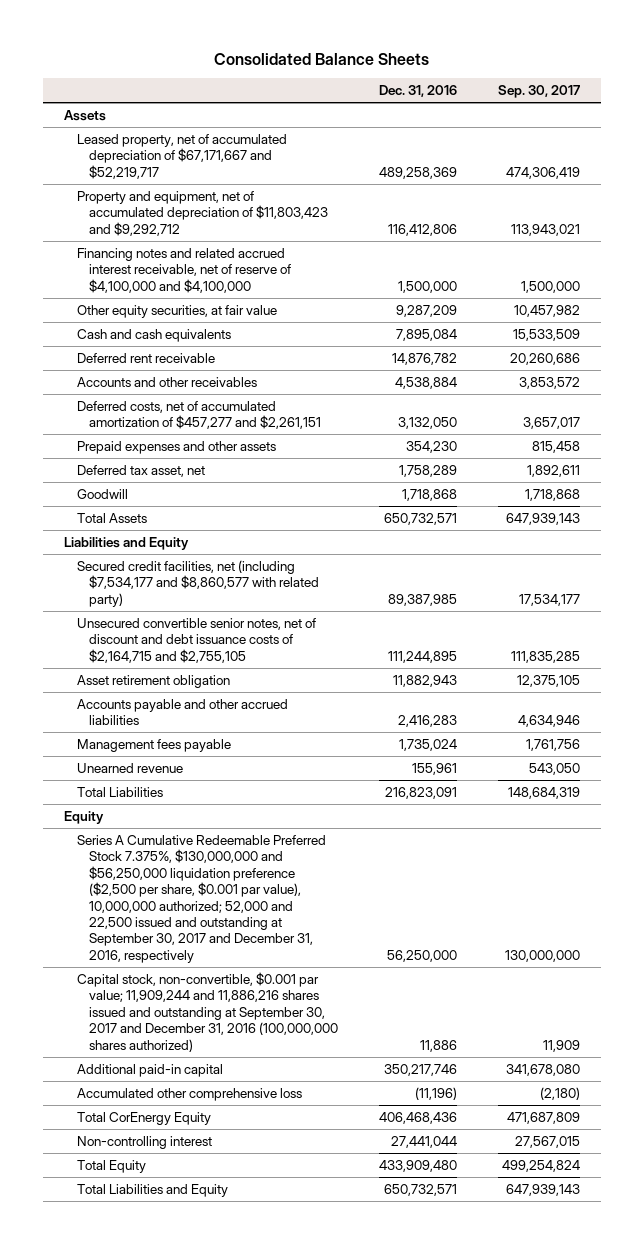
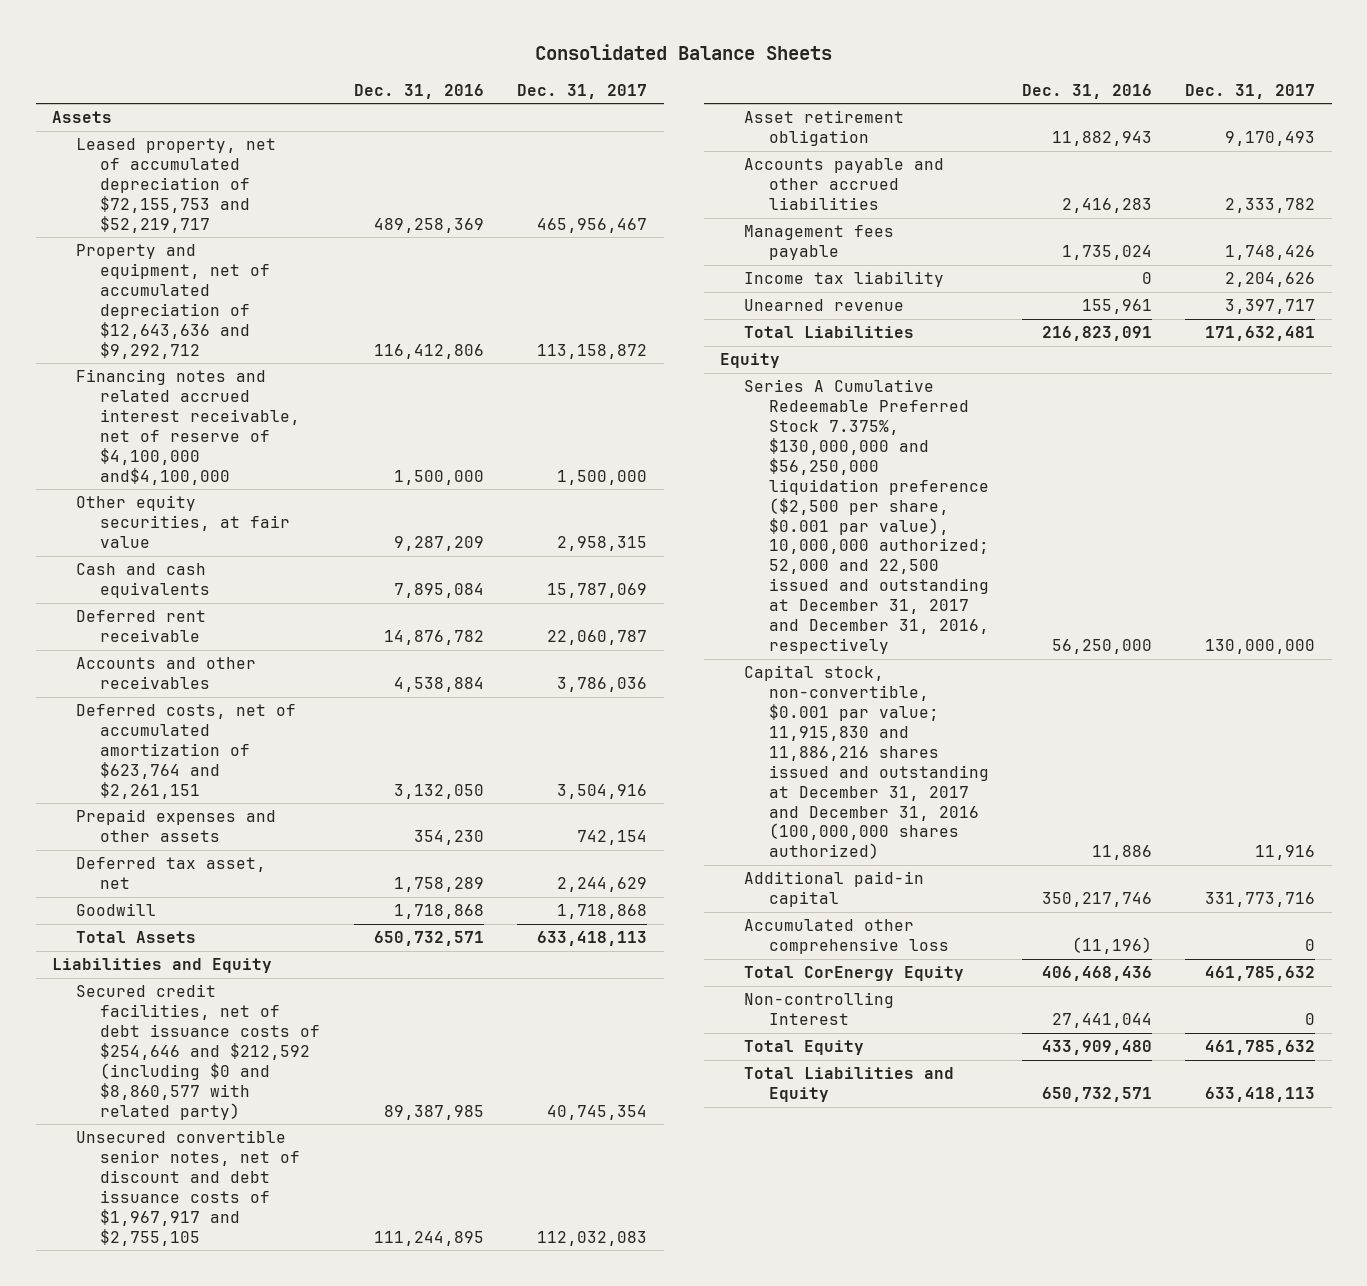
[498,85,581,99] Sep. 30, 2017 -> none
none -> [517,83,648,99] Dec. 31, 2017
[76,133,287,179] Leased property, net of accumulated depreciation of $67,171,667 and $52,219,717 -> [76,138,277,233] Leased property, net of accumulated depreciation of $72,155,753 and $52,219,717
[76,190,329,236] Property and equipment, net of accumulated depreciation of $11,803,423 and $9,292,712 -> [76,244,271,359] Property and equipment, net of accumulated depreciation of $12,643,636 and $9,292,712
[76,247,292,293] Financing notes and related accrued interest receivable, net of reserve of $4,100,000 and $4,100,000 -> [76,369,301,485] Financing notes and related accrued interest receivable, net of reserve of $4,100,000 and$4,100,000
[76,400,322,430] Deferred costs, net of accumulated amortization of $457,277 and $2,261,151 -> [76,704,297,799] Deferred costs, net of accumulated amortization of $623,764 and $2,261,151
[76,559,320,607] Secured credit facilities, net (including $7,534,177 and $8,860,577 with related party) -> [76,984,321,1120] Secured credit facilities, net of debt issuance costs of $254,646 and $212,592 (including $0 and $8,860,577 with related party)
[76,617,316,663] Unsecured convertible senior notes, net of discount and debt issuance costs of $2,164,715 and $2,755,105 -> [76,1130,301,1246] Unsecured convertible senior notes, net of discount and debt issuance costs of $1,967,917 and $2,755,105
none -> [744,271,945,288] Income tax liability
[76,834,326,963] Series A Cumulative Redeemable Preferred Stock 7.375%, $130,000,000 and $56,250,000 liquidation preference ($2,500 per share, $0.001 par value), 10,000,000 authorized; 52,000 and 22,500 issued and outstanding at September 30, 2017 and December 31, 2016, respectively -> [744,379,989,655] Series A Cumulative Redeemable Preferred Stock 7.375%, $130,000,000 and $56,250,000 liquidation preference ($2,500 per share, $0.001 par value), 10,000,000 authorized; 52,000 and 22,500 issued and outstanding at December 31, 2017 and December 31, 2016, respectively
[76,971,339,1052] Capital stock, non-convertible, $0.001 par value; 11,909,244 and 11,886,216 shares issued and outstanding at September 30, 2017 and December 31, 2016 (100,000,000 shares authorized) -> [744,665,989,860] Capital stock, non-convertible, $0.001 par value; 11,915,830 and 11,886,216 shares issued and outstanding at December 31, 2017 and December 31, 2016 (100,000,000 shares authorized)
[76,1135,212,1149] Non-controlling interest -> [744,992,895,1026] Non-controlling Interest

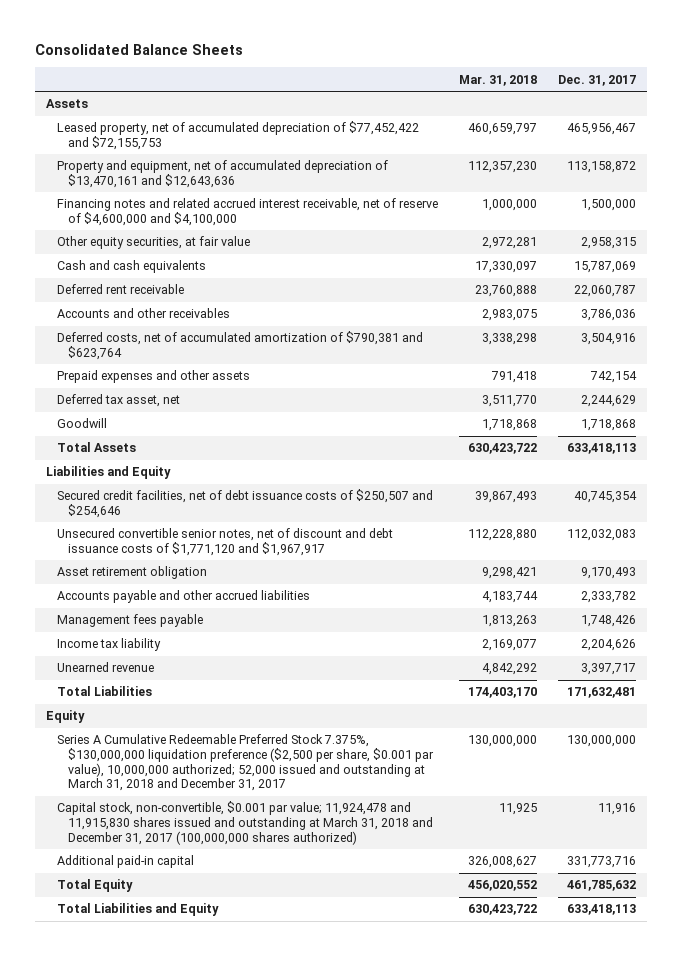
[353,83,484,99] Dec. 31, 2016 -> none
none -> [459,74,538,86] Mar. 31, 2018
[76,138,277,233] Leased property, net of accumulated depreciation of $72,155,753 and $52,219,717 -> [57,121,420,150] Leased property, net of accumulated depreciation of $77,452,422 and $72,155,753
[76,244,271,359] Property and equipment, net of accumulated depreciation of $12,643,636 and $9,292,712 -> [57,160,389,188] Property and equipment, net of accumulated depreciation of $13,470,161 and $12,643,636
[76,369,301,485] Financing notes and related accrued interest receivable, net of reserve of $4,100,000 and$4,100,000 -> [57,198,439,226] Financing notes and related accrued interest receivable, net of reserve of $4,600,000 and $4,100,000
[76,704,297,799] Deferred costs, net of accumulated amortization of $623,764 and $2,261,151 -> [57,331,424,360] Deferred costs, net of accumulated amortization of $790,381 and $623,764
[76,984,321,1120] Secured credit facilities, net of debt issuance costs of $254,646 and $212,592 (including $0 and $8,860,577 with related party) -> [57,489,434,518] Secured credit facilities, net of debt issuance costs of $250,507 and $254,646
[76,1130,301,1246] Unsecured convertible senior notes, net of discount and debt issuance costs of $1,967,917 and $2,755,105 -> [57,528,394,556] Unsecured convertible senior notes, net of discount and debt issuance costs of $1,771,120 and $1,967,917
[744,379,989,655] Series A Cumulative Redeemable Preferred Stock 7.375%, $130,000,000 and $56,250,000 liquidation preference ($2,500 per share, $0.001 par value), 10,000,000 authorized; 52,000 and 22,500 issued and outstanding at December 31, 2017 and December 31, 2016, respectively -> [57,734,435,792] Series A Cumulative Redeemable Preferred Stock 7.375%, $130,000,000 liquidation preference ($2,500 per share, $0.001 par value), 10,000,000 authorized; 52,000 issued and outstanding at March 31, 2018 and December 31, 2017
[744,665,989,860] Capital stock, non-convertible, $0.001 par value; 11,915,830 and 11,886,216 shares issued and outstanding at December 31, 2017 and December 31, 2016 (100,000,000 shares authorized) -> [57,801,434,845] Capital stock, non-convertible, $0.001 par value; 11,924,478 and 11,915,830 shares issued and outstanding at March 31, 2018 and December 31, 2017 (100,000,000 shares authorized)
[744,919,949,955] Accumulated other comprehensive loss -> none
[744,966,965,982] Total CorEnergy Equity -> none
[744,992,895,1026] Non-controlling Interest -> none

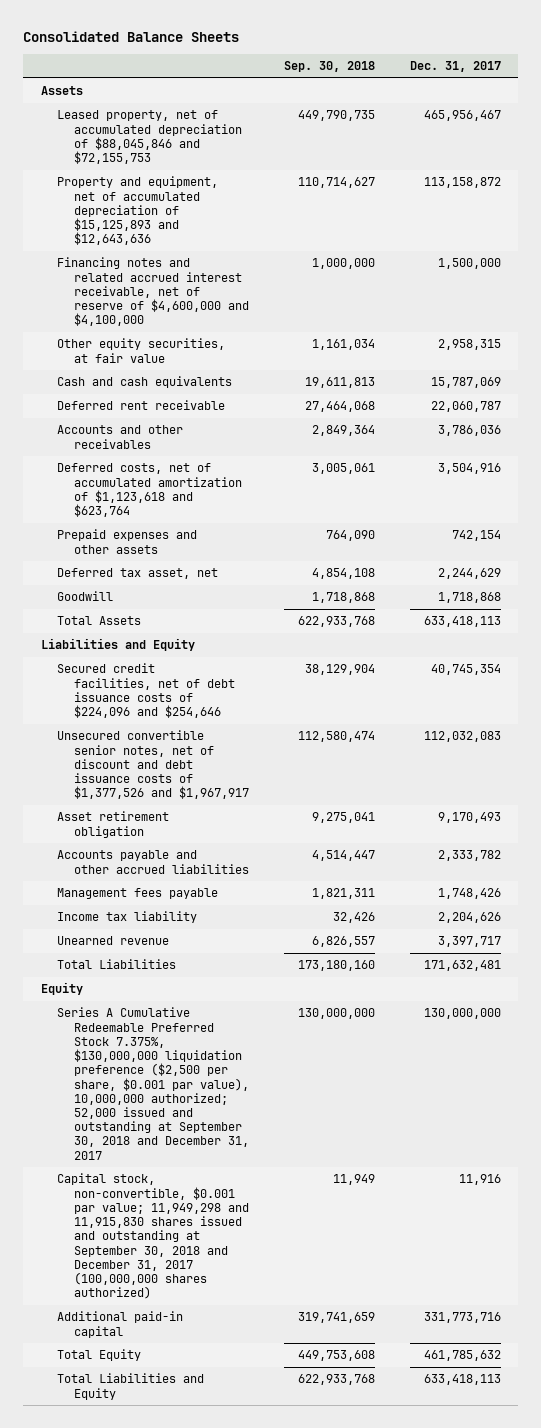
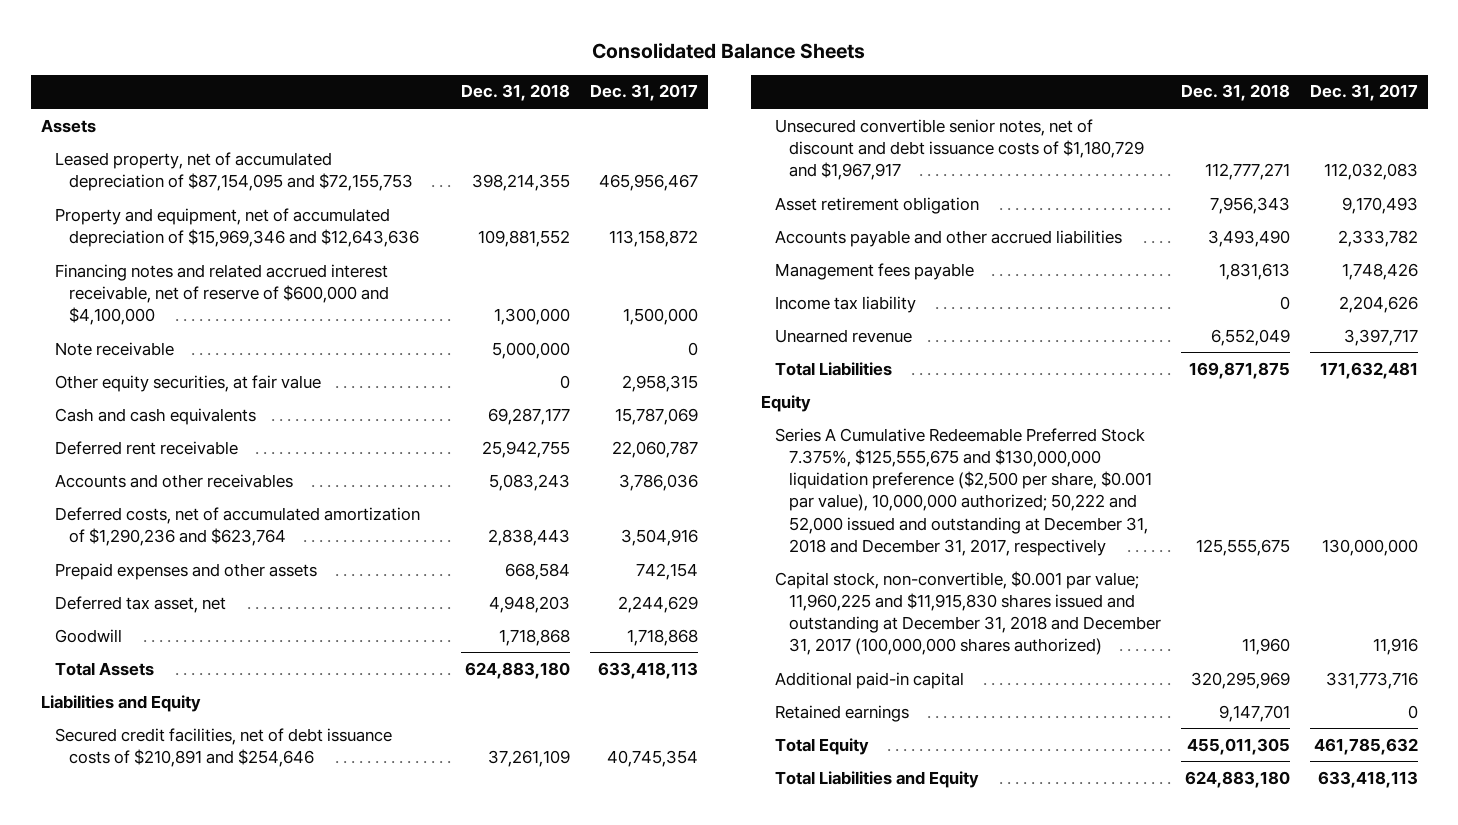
[283,61,375,73] Sep. 30, 2018 -> none
none -> [461,84,571,102] Dec. 31, 2018
[57,110,243,165] Leased property, net of accumulated depreciation of $88,045,846 and $72,155,753 -> [55,151,414,191] Leased property, net of accumulated depreciation of $87,154,095 and $72,155,753
[57,176,219,246] Property and equipment, net of accumulated depreciation of $15,125,893 and $12,643,636 -> [55,207,420,247] Property and equipment, net of accumulated depreciation of $15,969,346 and $12,643,636
[57,257,250,327] Financing notes and related accrued interest receivable, net of reserve of $4,600,000 and $4,100,000 -> [55,263,390,326] Financing notes and related accrued interest receivable, net of reserve of $600,000 and $4,100,000
none -> [55,341,175,356] Note receivable
[57,463,243,518] Deferred costs, net of accumulated amortization of $1,123,618 and $623,764 -> [55,506,421,546] Deferred costs, net of accumulated amortization of $1,290,236 and $623,764
[57,663,236,719] Secured credit facilities, net of debt issuance costs of $224,096 and $254,646 -> [55,727,393,767] Secured credit facilities, net of debt issuance costs of $210,891 and $254,646
[57,730,250,800] Unsecured convertible senior notes, net of discount and debt issuance costs of $1,377,526 and $1,967,917 -> [774,118,1145,181] Unsecured convertible senior notes, net of discount and debt issuance costs of $1,180,729 and $1,967,917
[57,1007,250,1160] Series A Cumulative Redeemable Preferred Stock 7.375%, $130,000,000 liquidation preference ($2,500 per share, $0.001 par value), 10,000,000 authorized; 52,000 issued and outstanding at September 30, 2018 and December 31, 2017 -> [774,427,1153,556] Series A Cumulative Redeemable Preferred Stock 7.375%, $125,555,675 and $130,000,000 liquidation preference ($2,500 per share, $0.001 par value), 10,000,000 authorized; 50,222 and 52,000 issued and outstanding at December 31, 2018 and December 31, 2017, respectively
[57,1173,250,1300] Capital stock, non-convertible, $0.001 par value; 11,949,298 and 11,915,830 shares issued and outstanding at September 30, 2018 and December 31, 2017 (100,000,000 shares authorized) -> [774,570,1162,656] Capital stock, non-convertible, $0.001 par value; 11,960,225 and $11,915,830 shares issued and outstanding at December 31, 2018 and December 31, 2017 (100,000,000 shares authorized)
none -> [774,704,909,722] Retained earnings

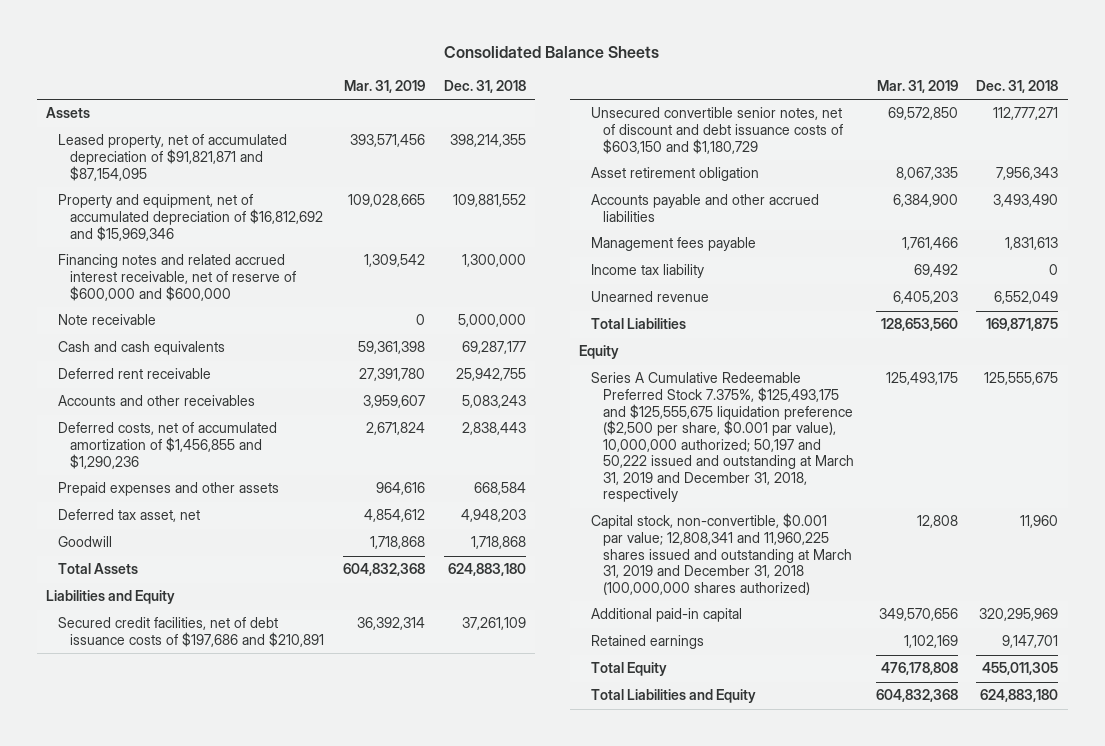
[589,84,698,102] Dec. 31, 2017 -> none
none -> [343,79,425,93] Mar. 31, 2019
[55,151,414,191] Leased property, net of accumulated depreciation of $87,154,095 and $72,155,753 -> [58,134,288,181] Leased property, net of accumulated depreciation of $91,821,871 and $87,154,095
[55,207,420,247] Property and equipment, net of accumulated depreciation of $15,969,346 and $12,643,636 -> [58,194,323,241] Property and equipment, net of accumulated depreciation of $16,812,692 and $15,969,346
[55,263,390,326] Financing notes and related accrued interest receivable, net of reserve of $600,000 and $4,100,000 -> [58,254,296,301] Financing notes and related accrued interest receivable, net of reserve of $600,000 and $600,000
[55,374,322,392] Other equity securities, at fair value -> none
[55,506,421,546] Deferred costs, net of accumulated amortization of $1,290,236 and $623,764 -> [58,422,278,469] Deferred costs, net of accumulated amortization of $1,456,855 and $1,290,236
[55,727,393,767] Secured credit facilities, net of debt issuance costs of $210,891 and $254,646 -> [58,617,324,648] Secured credit facilities, net of debt issuance costs of $197,686 and $210,891
[774,118,1145,181] Unsecured convertible senior notes, net of discount and debt issuance costs of $1,180,729 and $1,967,917 -> [590,107,843,154] Unsecured convertible senior notes, net of discount and debt issuance costs of $603,150 and $1,180,729
[774,427,1153,556] Series A Cumulative Redeemable Preferred Stock 7.375%, $125,555,675 and $130,000,000 liquidation preference ($2,500 per share, $0.001 par value), 10,000,000 authorized; 50,222 and 52,000 issued and outstanding at December 31, 2018 and December 31, 2017, respectively -> [590,372,854,503] Series A Cumulative Redeemable Preferred Stock 7.375%, $125,493,175 and $125,555,675 liquidation preference ($2,500 per share, $0.001 par value), 10,000,000 authorized; 50,197 and 50,222 issued and outstanding at March 31, 2019 and December 31, 2018, respectively
[774,570,1162,656] Capital stock, non-convertible, $0.001 par value; 11,960,225 and $11,915,830 shares issued and outstanding at December 31, 2018 and December 31, 2017 (100,000,000 shares authorized) -> [590,513,852,595] Capital stock, non-convertible, $0.001 par value; 12,808,341 and 11,960,225 shares issued and outstanding at March 31, 2019 and December 31, 2018 (100,000,000 shares authorized)

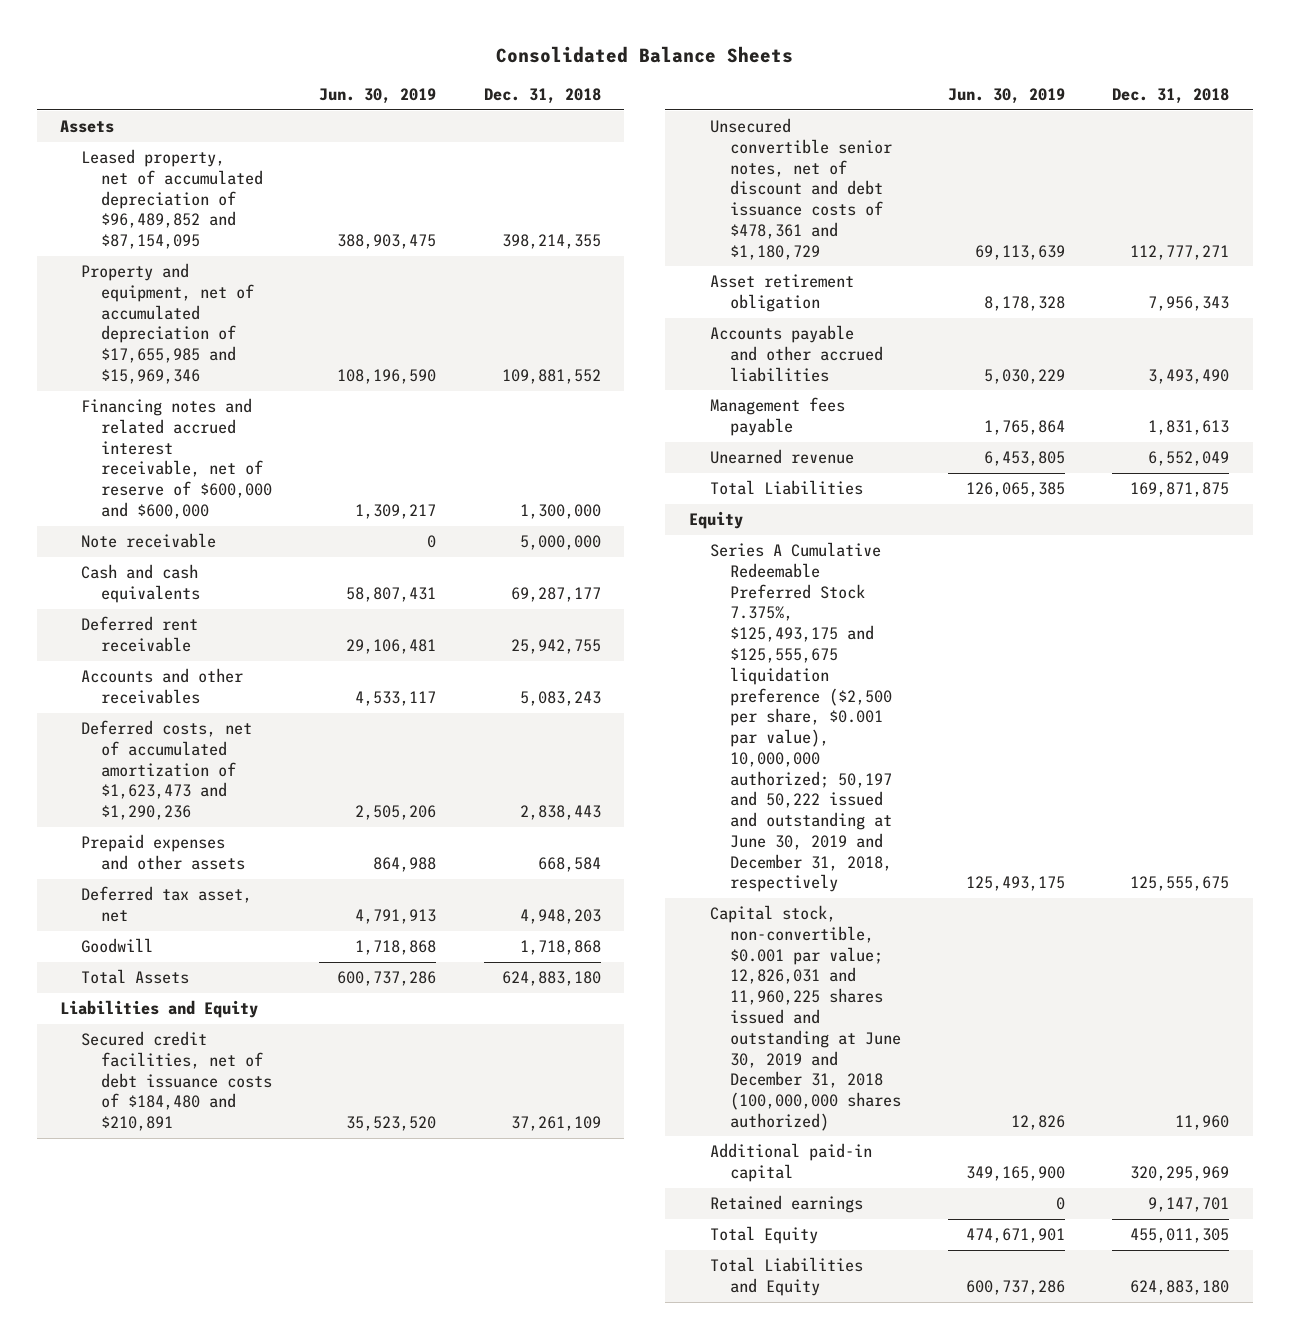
[343,79,425,93] Mar. 31, 2019 -> none
none -> [319,88,437,105] Jun. 30, 2019
[58,134,288,181] Leased property, net of accumulated depreciation of $91,821,871 and $87,154,095 -> [80,149,264,250] Leased property, net of accumulated depreciation of $96,489,852 and $87,154,095
[58,194,323,241] Property and equipment, net of accumulated depreciation of $16,812,692 and $15,969,346 -> [80,263,255,385] Property and equipment, net of accumulated depreciation of $17,655,985 and $15,969,346
[58,422,278,469] Deferred costs, net of accumulated amortization of $1,456,855 and $1,290,236 -> [80,720,252,821] Deferred costs, net of accumulated amortization of $1,623,473 and $1,290,236
[58,617,324,648] Secured credit facilities, net of debt issuance costs of $197,686 and $210,891 -> [80,1031,273,1132] Secured credit facilities, net of debt issuance costs of $184,480 and $210,891
[590,107,843,154] Unsecured convertible senior notes, net of discount and debt issuance costs of $603,150 and $1,180,729 -> [709,118,893,260] Unsecured convertible senior notes, net of discount and debt issuance costs of $478,361 and $1,180,729
[590,264,704,279] Income tax liability -> none
[590,372,854,503] Series A Cumulative Redeemable Preferred Stock 7.375%, $125,493,175 and $125,555,675 liquidation preference ($2,500 per share, $0.001 par value), 10,000,000 authorized; 50,197 and 50,222 issued and outstanding at March 31, 2019 and December 31, 2018, respectively -> [709,542,893,893] Series A Cumulative Redeemable Preferred Stock 7.375%, $125,493,175 and $125,555,675 liquidation preference ($2,500 per share, $0.001 par value), 10,000,000 authorized; 50,197 and 50,222 issued and outstanding at June 30, 2019 and December 31, 2018, respectively
[590,513,852,595] Capital stock, non-convertible, $0.001 par value; 12,808,341 and 11,960,225 shares issued and outstanding at March 31, 2019 and December 31, 2018 (100,000,000 shares authorized) -> [709,905,902,1131] Capital stock, non-convertible, $0.001 par value; 12,826,031 and 11,960,225 shares issued and outstanding at June 30, 2019 and December 31, 2018 (100,000,000 shares authorized)

